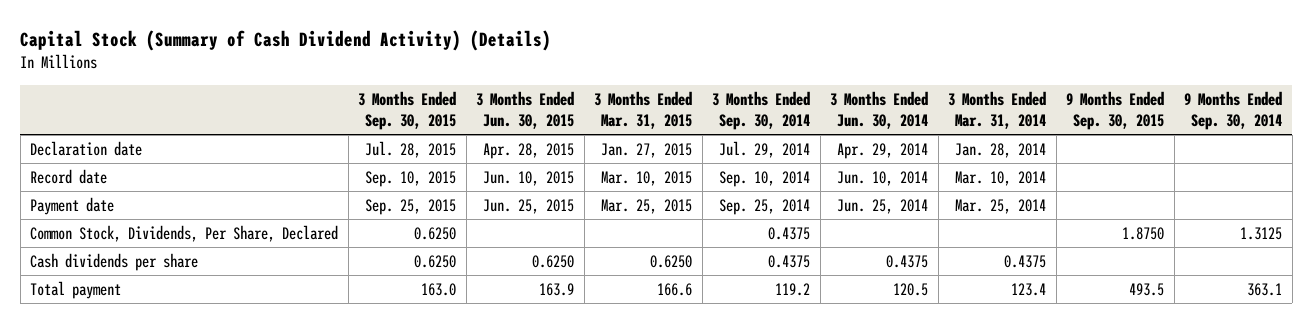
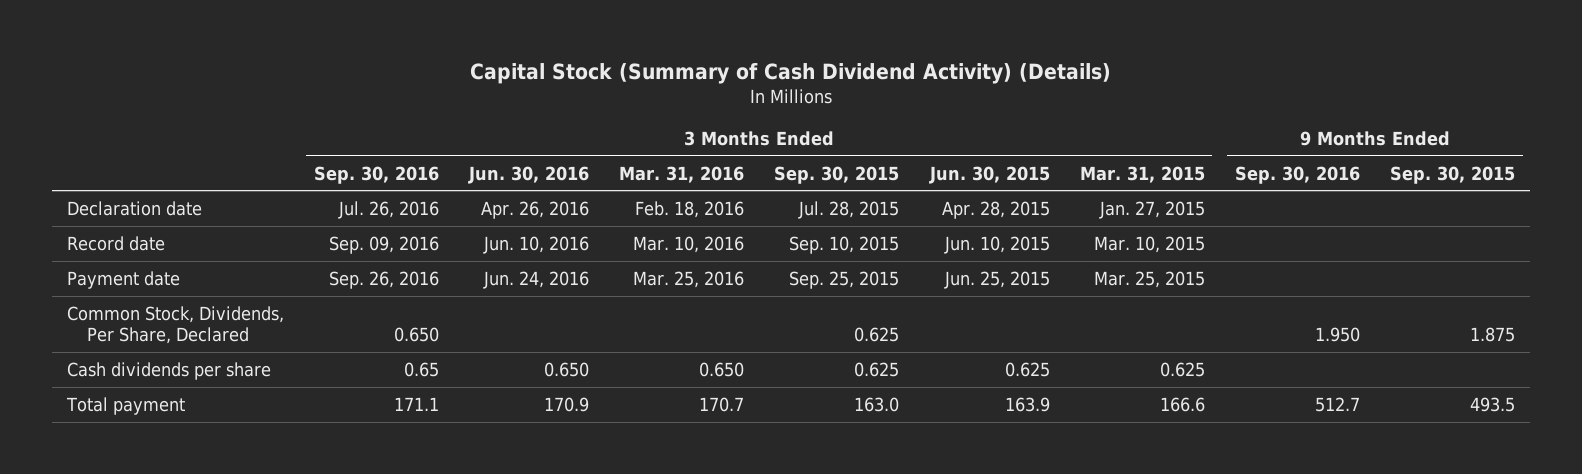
[712,90,811,130] 3 Months Ended Sep. 30, 2014 -> none
[830,90,929,129] 3 Months Ended Jun. 30, 2014 -> none
[948,90,1047,129] 3 Months Ended Mar. 31, 2014 -> none
[1184,90,1283,130] 9 Months Ended Sep. 30, 2014 -> none
none -> [313,165,439,184] Sep. 30, 2016
none -> [468,165,590,184] Jun. 30, 2016
none -> [619,165,745,183] Mar. 31, 2016
none -> [1234,165,1360,184] Sep. 30, 2016
[414,226,457,240] 0.6250 -> [854,326,900,342] 0.625
[1122,226,1165,240] 1.8750 -> [1470,326,1516,342] 1.875
[414,254,457,268] 0.6250 -> [854,361,900,377] 0.625
[532,254,575,268] 0.6250 -> [1004,361,1050,377] 0.625
[650,254,693,268] 0.6250 -> [1159,361,1205,377] 0.625

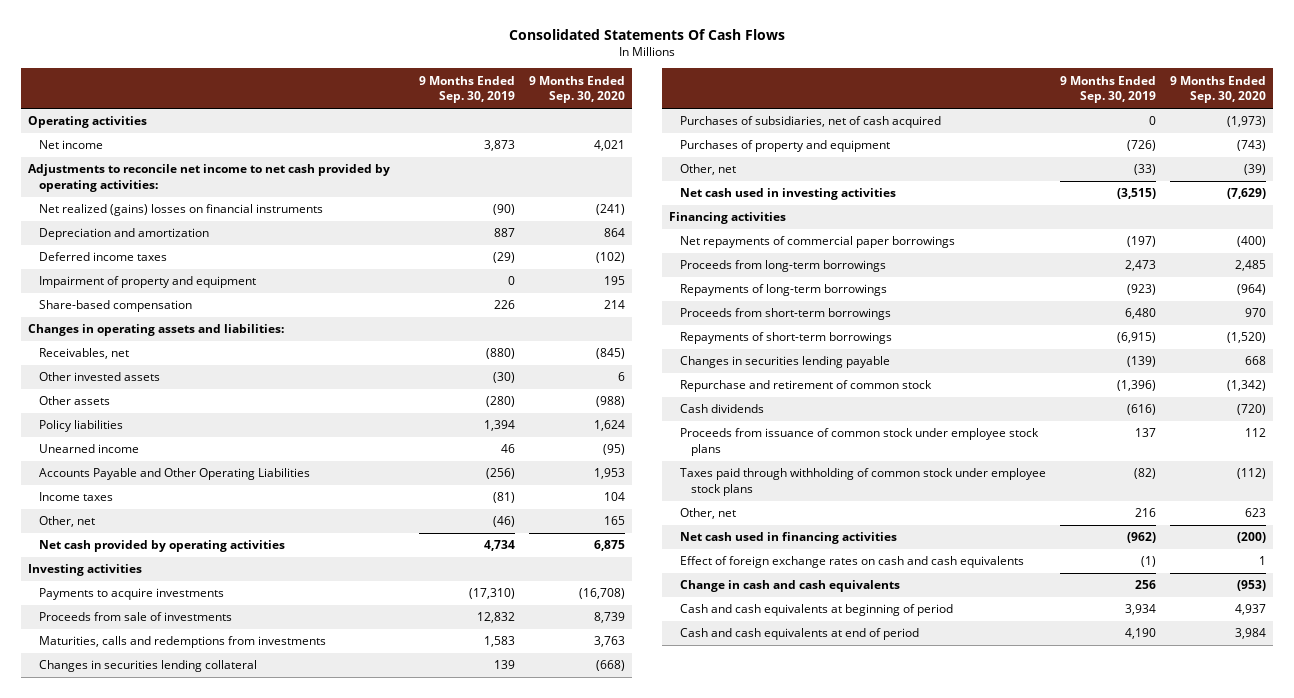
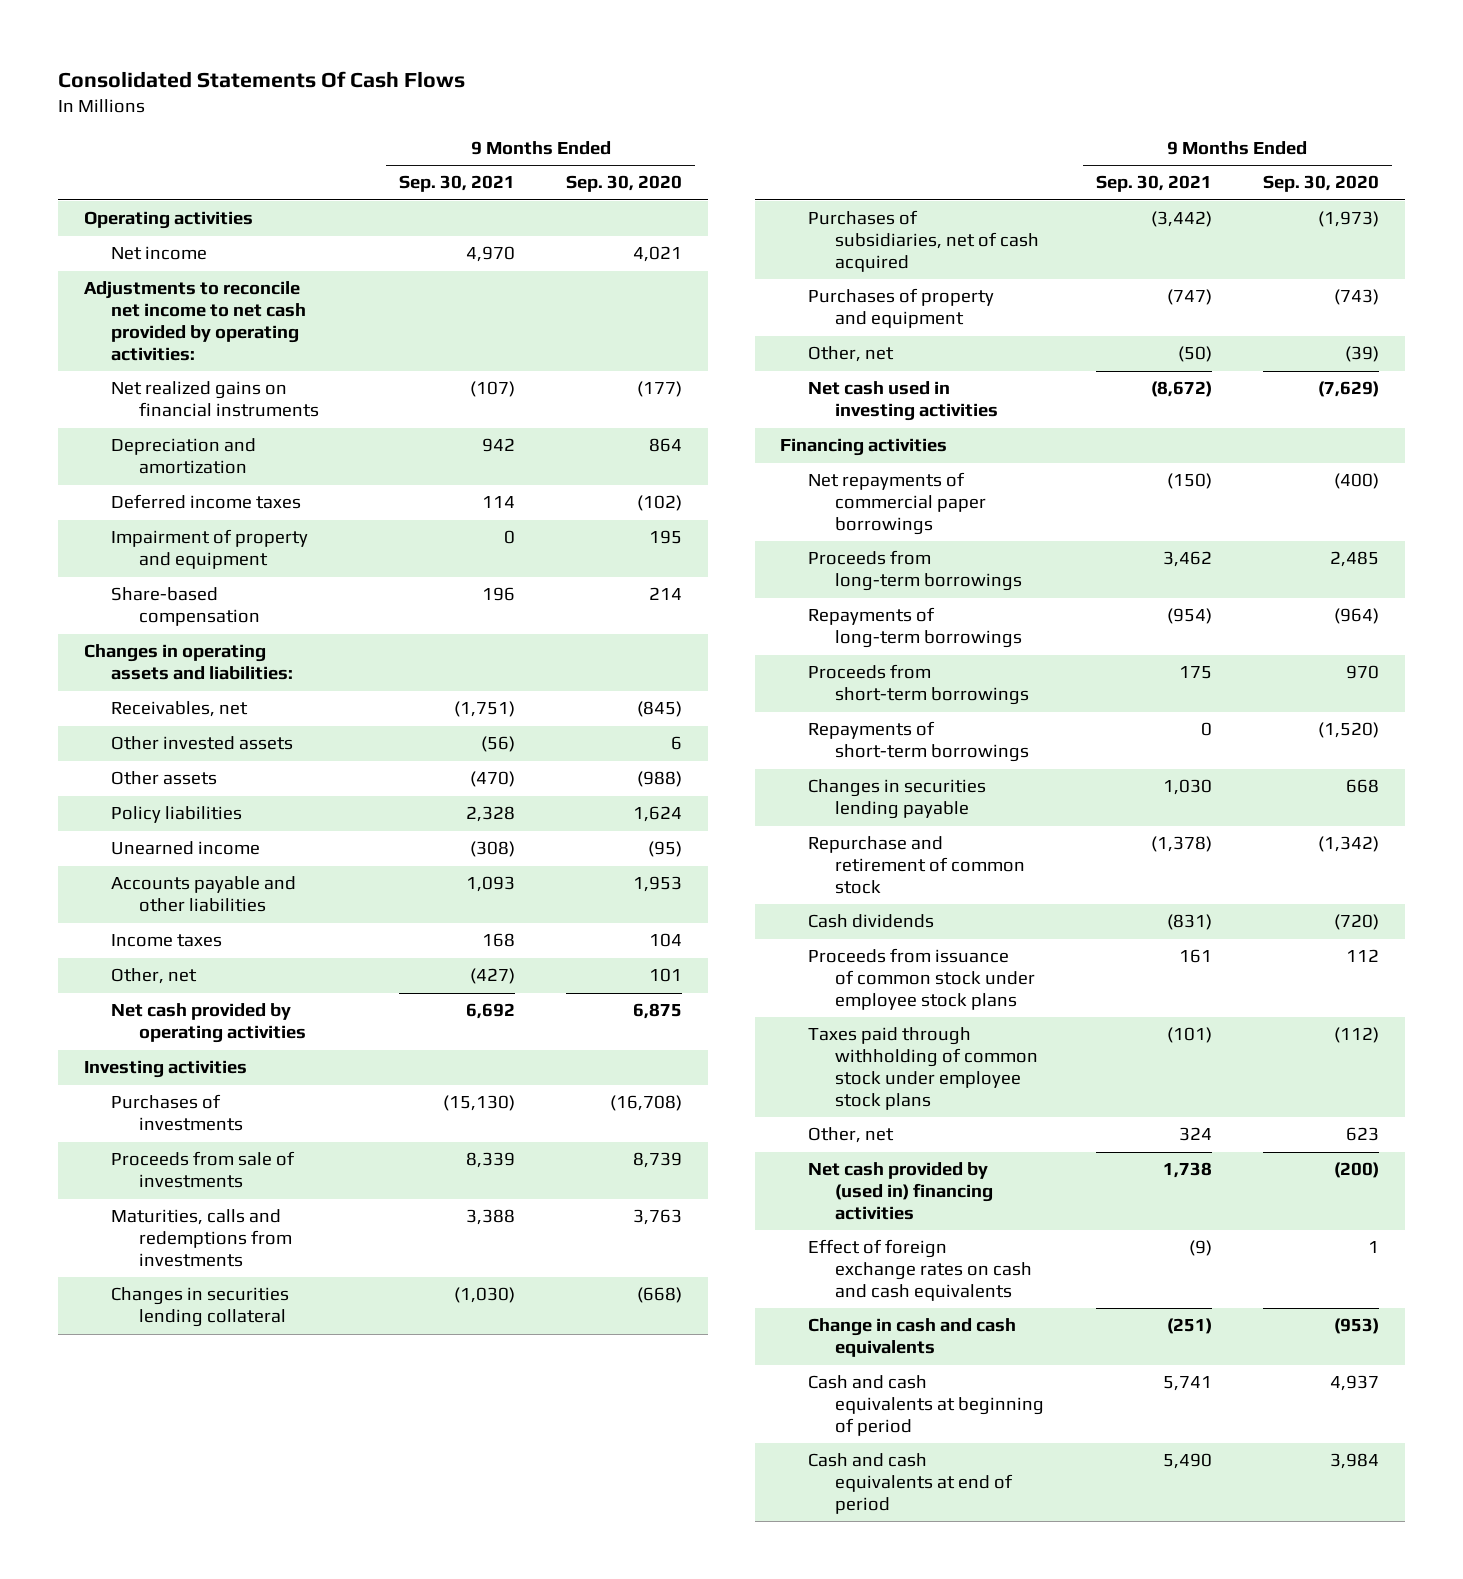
[419,75,516,104] 9 Months Ended Sep. 30, 2019 -> none
none -> [399,175,516,193] Sep. 30, 2021
[39,204,324,217] Net realized (gains) losses on financial instruments -> [111,381,319,418] Net realized gains on financial instruments
[596,204,626,216] (241) -> [637,381,683,398] (177)
[39,468,311,481] Accounts Payable and Other Operating Liabilities -> [111,876,297,913] Accounts payable and other liabilities
[604,516,626,526] 165 -> [649,968,683,983] 101
[39,588,225,601] Payments to acquire investments -> [111,1094,243,1132] Purchases of investments
[679,532,897,545] Net cash used in financing activities -> [807,1162,994,1221] Net cash provided by (used in) financing activities

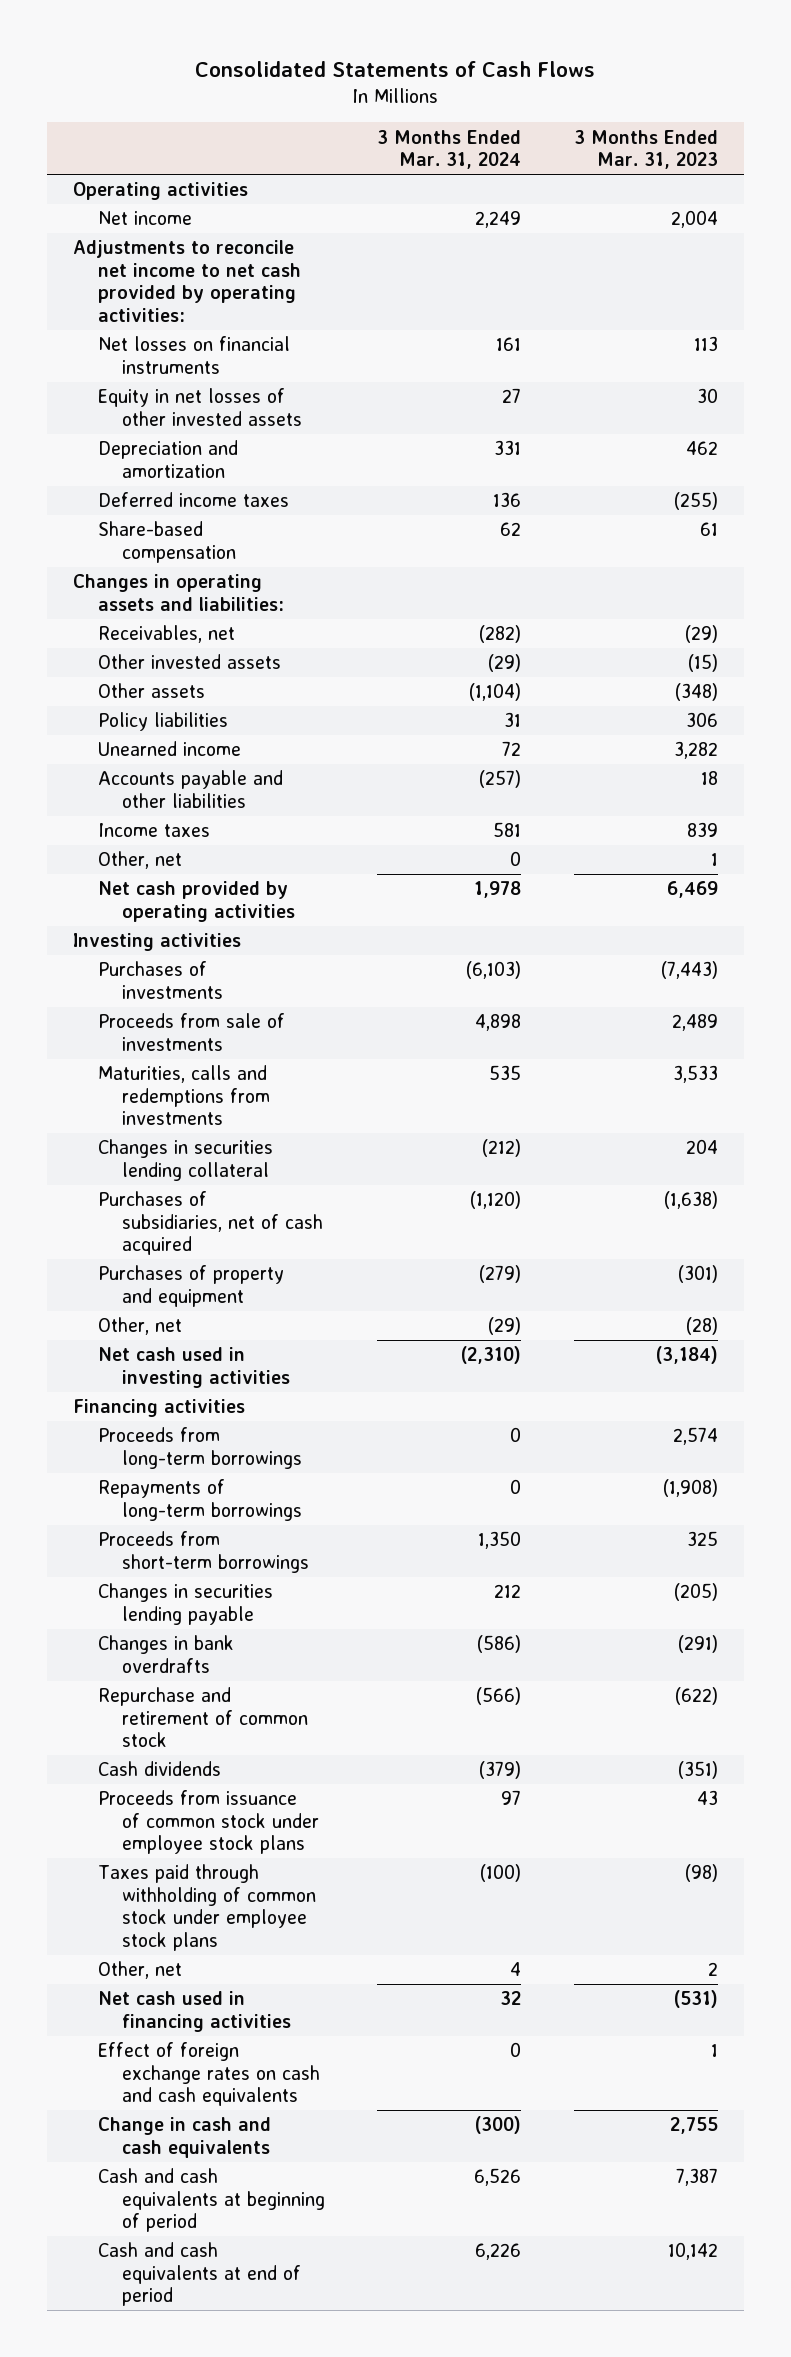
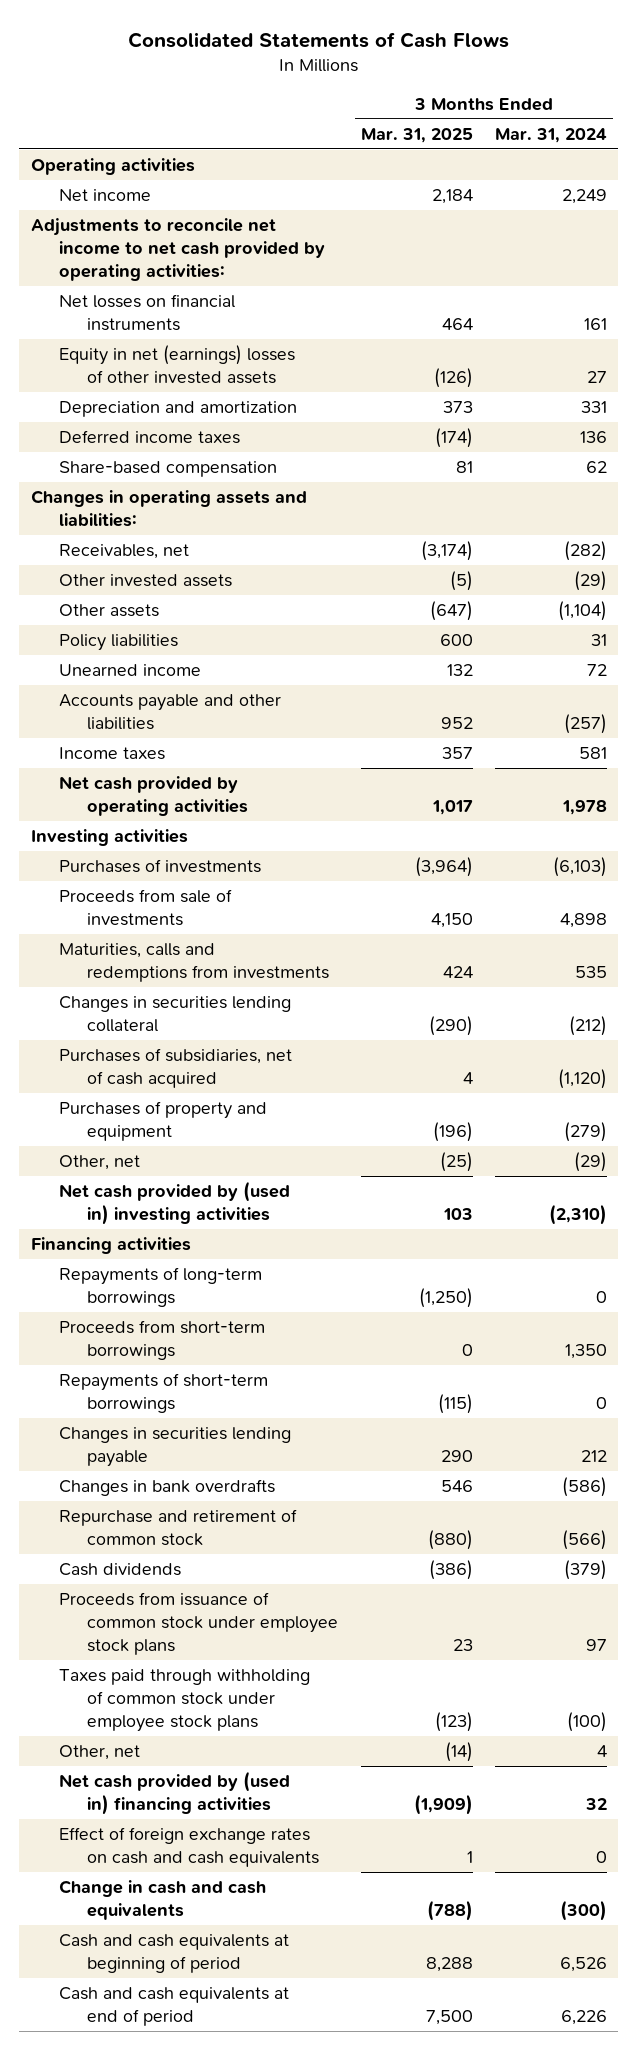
[573,129,718,170] 3 Months Ended Mar. 31, 2023 -> none
none -> [360,127,473,143] Mar. 31, 2025
[97,388,302,426] Equity in net losses of other invested assets -> [58,345,295,384] Equity in net (earnings) losses of other invested assets
[97,851,182,870] Other, net -> none
[97,1347,290,1388] Net cash used in investing activities -> [58,1181,290,1225] Net cash provided by (used in) investing activities
[97,1427,302,1469] Proceeds from long-term borrowings -> none
none -> [58,1373,268,1413] Repayments of short-term borrowings
[97,1991,291,2032] Net cash used in financing activities -> [58,1771,290,1815] Net cash provided by (used in) financing activities

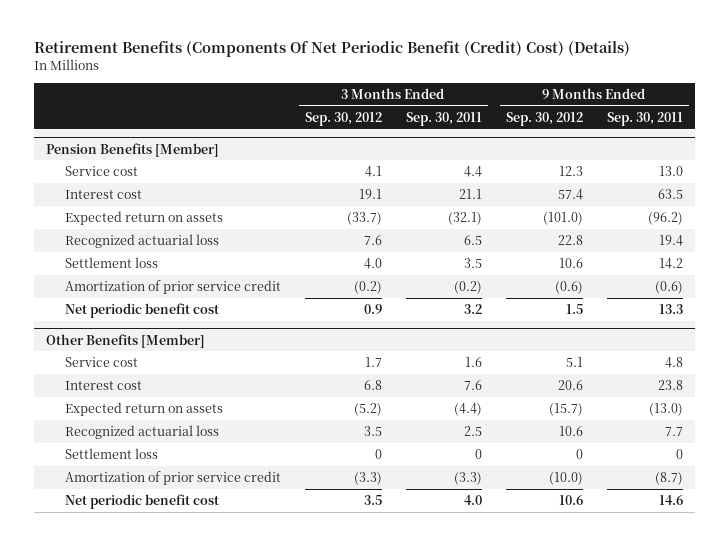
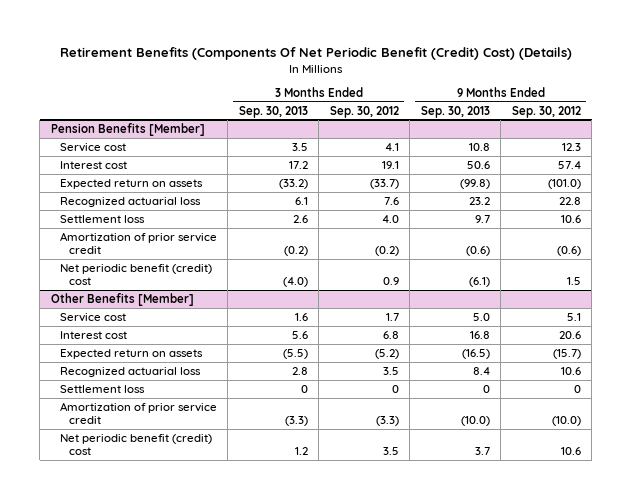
[405,111,482,126] Sep. 30, 2011 -> none
[606,111,683,126] Sep. 30, 2011 -> none
none -> [238,105,308,118] Sep. 30, 2013
none -> [420,105,490,118] Sep. 30, 2013
[64,303,219,319] Net periodic benefit cost -> [60,263,213,285] Net periodic benefit (credit) cost
[64,494,219,510] Net periodic benefit cost -> [60,433,213,455] Net periodic benefit (credit) cost

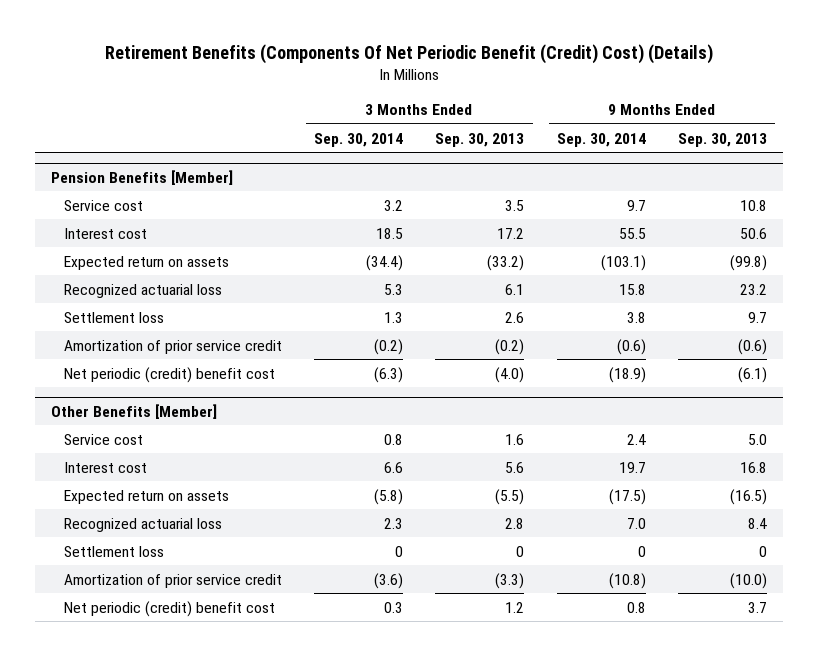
[329,105,399,118] Sep. 30, 2012 -> none
[511,105,581,118] Sep. 30, 2012 -> none
none -> [314,132,404,147] Sep. 30, 2014
none -> [556,132,646,147] Sep. 30, 2014
[60,263,213,285] Net periodic benefit (credit) cost -> [63,366,275,383] Net periodic (credit) benefit cost
[60,433,213,455] Net periodic benefit (credit) cost -> [63,600,275,617] Net periodic (credit) benefit cost

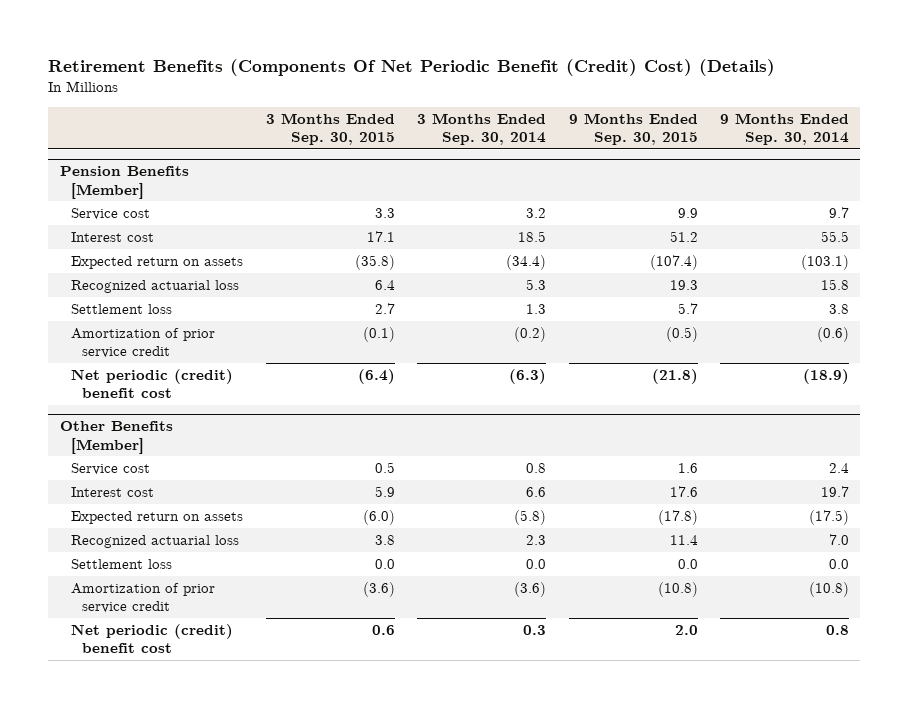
[435,132,525,147] Sep. 30, 2013 -> none
[678,132,768,147] Sep. 30, 2013 -> none
none -> [265,112,395,146] 3 Months Ended Sep. 30, 2015
none -> [568,112,698,146] 9 Months Ended Sep. 30, 2015
[395,545,404,557] 0 -> [526,559,547,570] 0.0
[637,545,646,557] 0 -> [829,559,850,570] 0.0

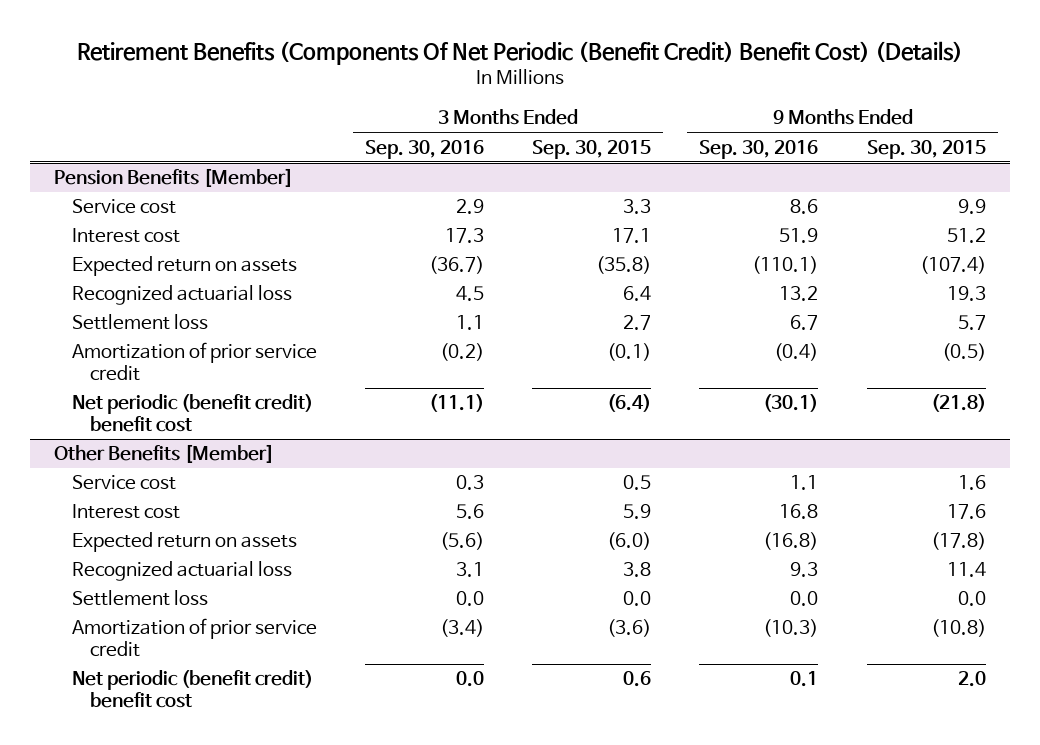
[48,58,776,76] Retirement Benefits (Components Of Net Periodic Benefit (Credit) Cost) (Details) -> [77,41,964,66] Retirement Benefits (Components Of Net Periodic (Benefit Credit) Benefit Cost) (Details)
[417,112,547,146] 3 Months Ended Sep. 30, 2014 -> none
[720,112,850,146] 9 Months Ended Sep. 30, 2014 -> none
none -> [365,139,485,159] Sep. 30, 2016
none -> [699,139,819,159] Sep. 30, 2016
[71,369,234,399] Net periodic (credit) benefit cost -> [71,394,313,433] Net periodic (benefit credit) benefit cost
[71,624,234,654] Net periodic (credit) benefit cost -> [71,670,313,709] Net periodic (benefit credit) benefit cost

